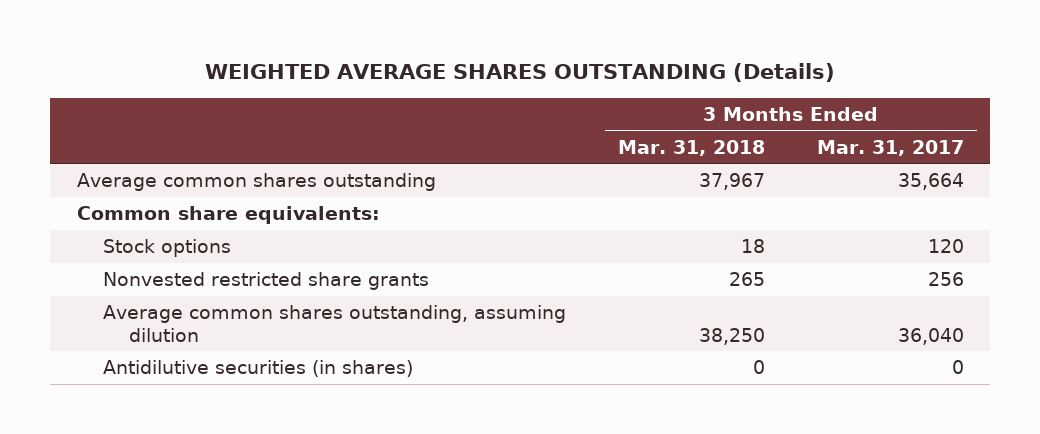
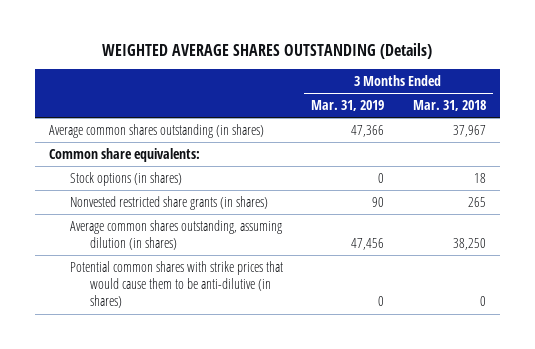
[816,139,964,156] Mar. 31, 2017 -> none
none -> [311,100,385,112] Mar. 31, 2019
[76,173,436,192] Average common shares outstanding -> [49,123,265,138] Average common shares outstanding (in shares)
[102,239,231,258] Stock options -> [69,171,182,186] Stock options (in shares)
[102,272,429,291] Nonvested restricted share grants -> [69,195,268,210] Nonvested restricted share grants (in shares)
[102,305,566,342] Average common shares outstanding, assuming dilution -> [69,219,282,251] Average common shares outstanding, assuming dilution (in shares)
[102,360,413,378] Antidilutive securities (in shares) -> [69,260,283,309] Potential common shares with strike prices that would cause them to be anti-dilutive (in shares)

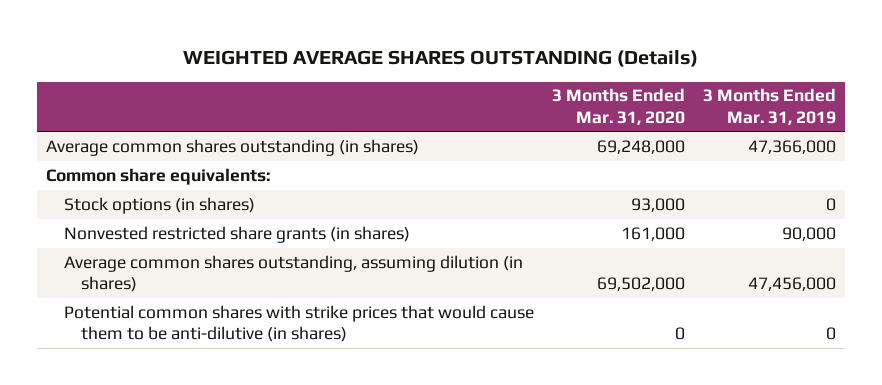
[412,100,486,112] Mar. 31, 2018 -> none
none -> [551,88,685,125] 3 Months Ended Mar. 31, 2020
[351,124,385,137] 47,366 -> [748,139,837,154] 47,366,000
[372,196,385,207] 90 -> [782,226,837,241] 90,000
[351,238,385,251] 47,456 -> [748,277,837,292] 47,456,000

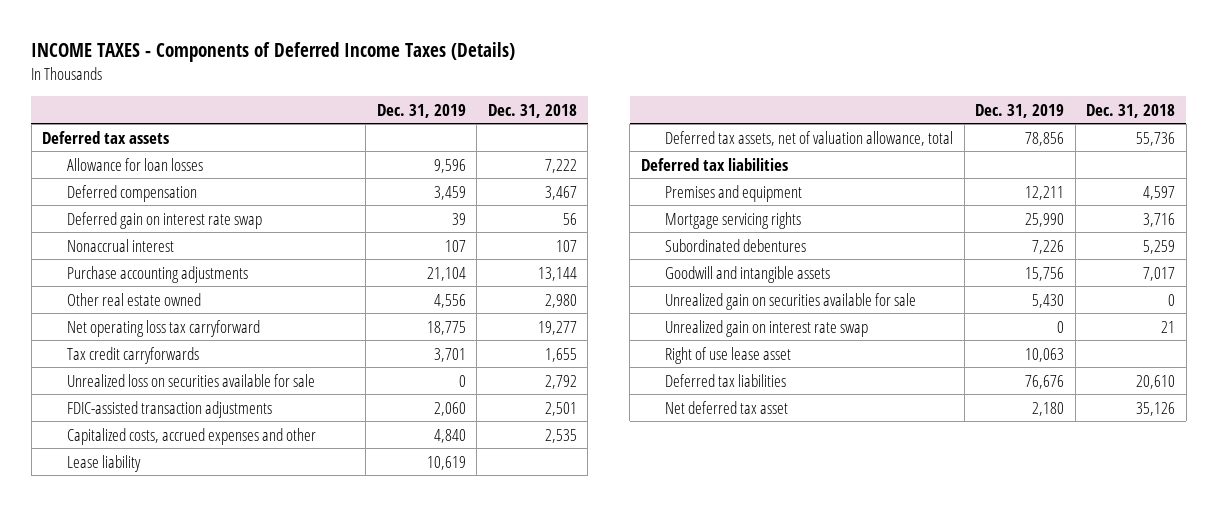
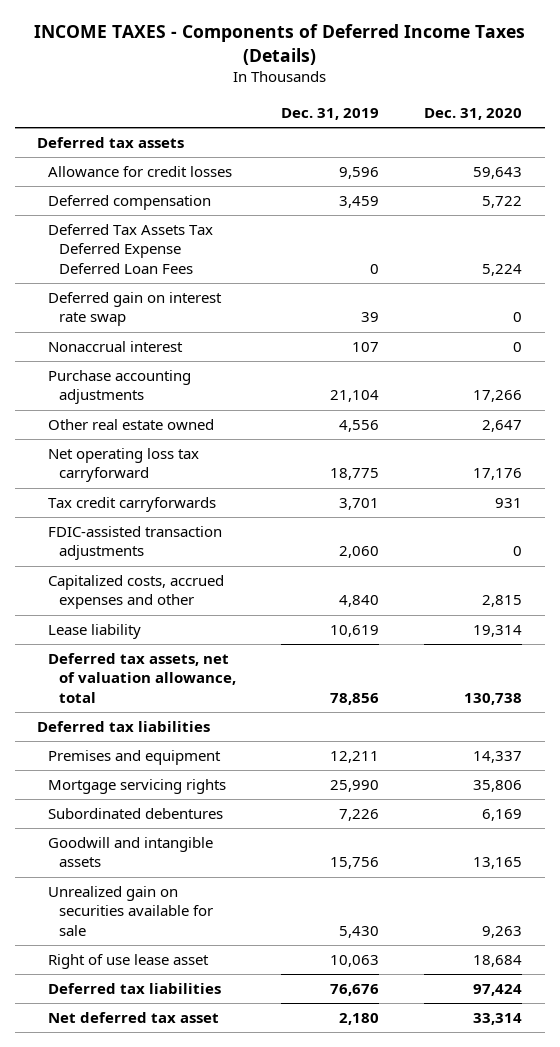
[487,103,577,118] Dec. 31, 2018 -> none
none -> [424,107,523,120] Dec. 31, 2020
[66,157,203,171] Allowance for loan losses -> [48,166,233,178] Allowance for credit losses
none -> [48,224,214,274] Deferred Tax Assets Tax Deferred Expense Deferred Loan Fees
[66,373,315,387] Unrealized loss on securities available for sale -> none
[665,319,869,337] Unrealized gain on interest rate swap -> none

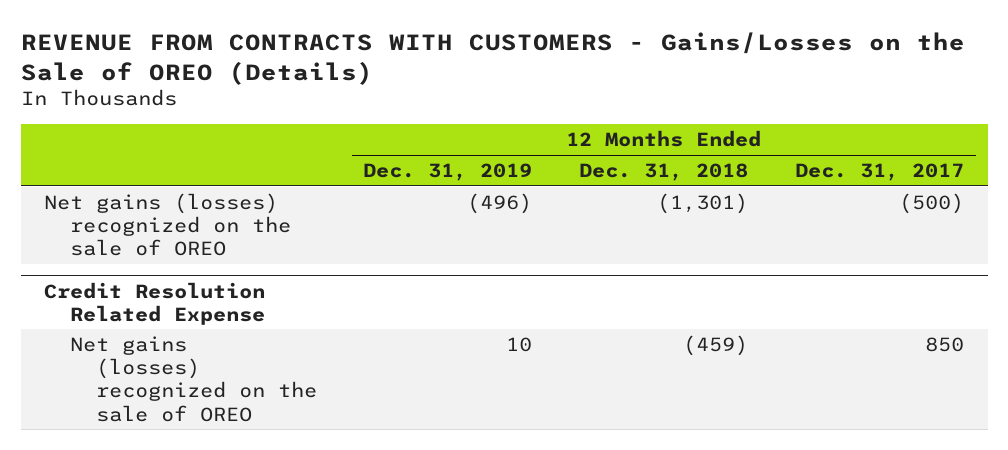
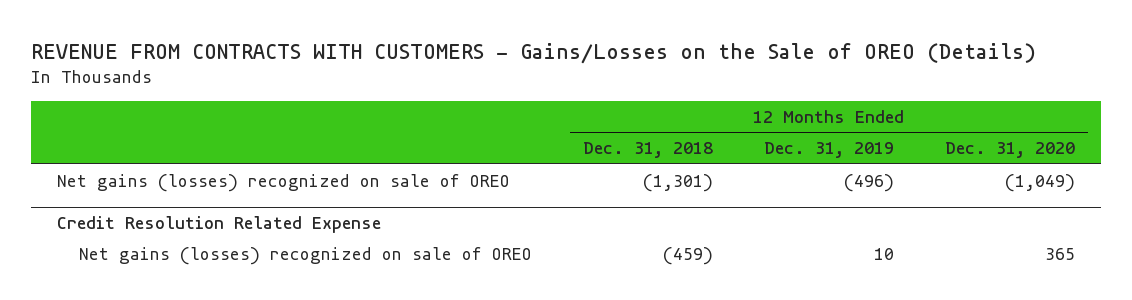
[795,162,965,181] Dec. 31, 2017 -> none
none -> [945,142,1076,159] Dec. 31, 2020
[44,192,291,257] Net gains (losses) recognized on the sale of OREO -> [56,173,510,192] Net gains (losses) recognized on sale of OREO
[69,335,317,422] Net gains (losses) recognized on the sale of OREO -> [78,246,532,265] Net gains (losses) recognized on sale of OREO

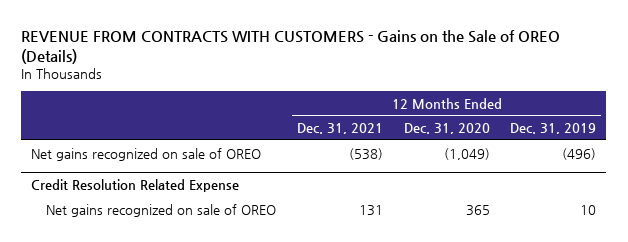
[30,42,1036,64] REVENUE FROM CONTRACTS WITH CUSTOMERS - Gains/Losses on the Sale of OREO (Details) -> [21,30,561,64] REVENUE FROM CONTRACTS WITH CUSTOMERS - Gains on the Sale of OREO (Details)
[582,142,713,159] Dec. 31, 2018 -> none
none -> [297,122,384,134] Dec. 31, 2021
[56,173,510,192] Net gains (losses) recognized on sale of OREO -> [31,147,262,161] Net gains recognized on sale of OREO
[78,246,532,265] Net gains (losses) recognized on sale of OREO -> [46,203,277,217] Net gains recognized on sale of OREO

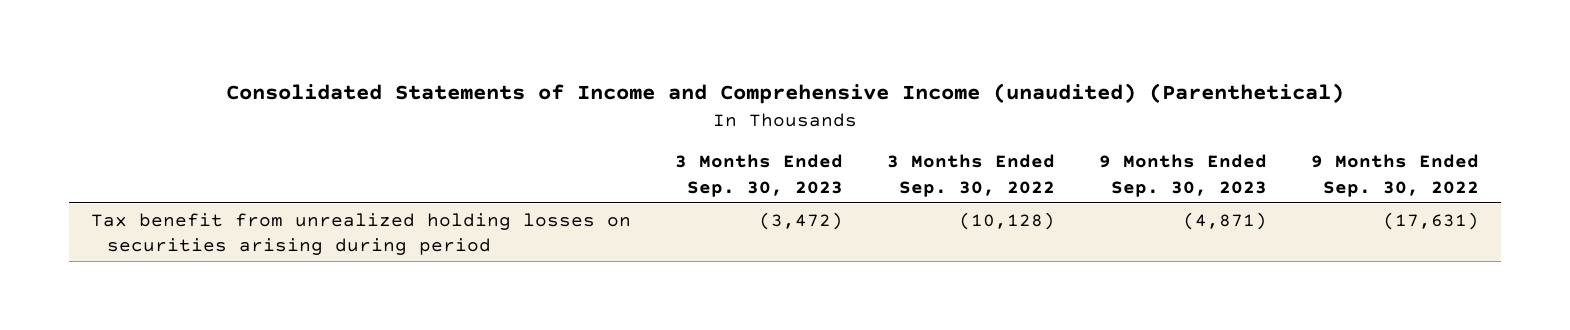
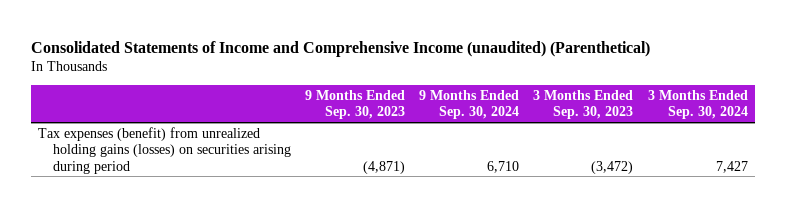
[887,154,1056,197] 3 Months Ended Sep. 30, 2022 -> none
[1311,154,1480,197] 9 Months Ended Sep. 30, 2022 -> none
none -> [419,89,520,120] 9 Months Ended Sep. 30, 2024
none -> [647,89,748,120] 3 Months Ended Sep. 30, 2024
[90,212,631,255] Tax benefit from unrealized holding losses on securities arising during period -> [38,126,291,174] Tax expenses (benefit) from unrealized holding gains (losses) on securities arising during period

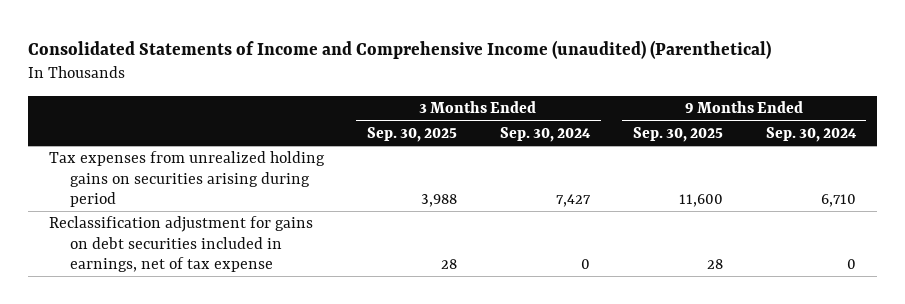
[305,89,406,120] 9 Months Ended Sep. 30, 2023 -> none
[533,89,634,120] 3 Months Ended Sep. 30, 2023 -> none
none -> [367,126,458,142] Sep. 30, 2025
none -> [632,126,723,142] Sep. 30, 2025
[38,126,291,174] Tax expenses (benefit) from unrealized holding gains (losses) on securities arising during period -> [49,151,326,207] Tax expenses from unrealized holding gains on securities arising during period
none -> [49,216,314,272] Reclassification adjustment for gains on debt securities included in earnings, net of tax expense

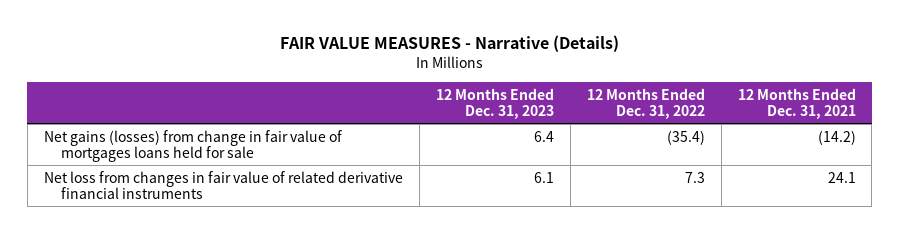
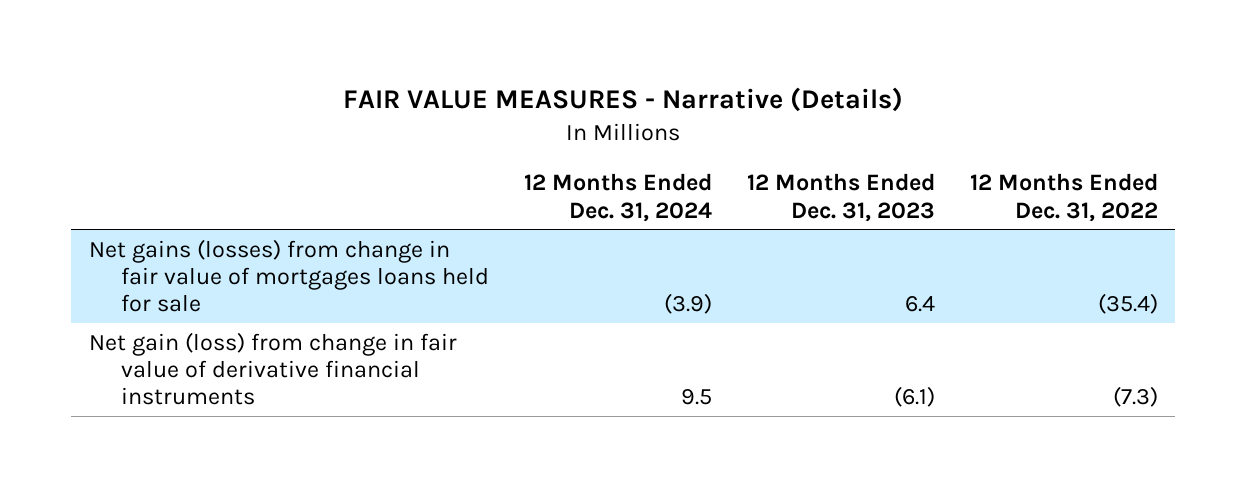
[737,87,856,120] 12 Months Ended Dec. 31, 2021 -> none
none -> [523,173,712,222] 12 Months Ended Dec. 31, 2024
[43,170,403,199] Net loss from changes in fair value of related derivative financial instruments -> [88,331,457,406] Net gain (loss) from change in fair value of derivative financial instruments
[533,171,554,183] 6.1 -> [893,386,935,408] (6.1)
[684,171,705,183] 7.3 -> [1112,386,1158,408] (7.3)

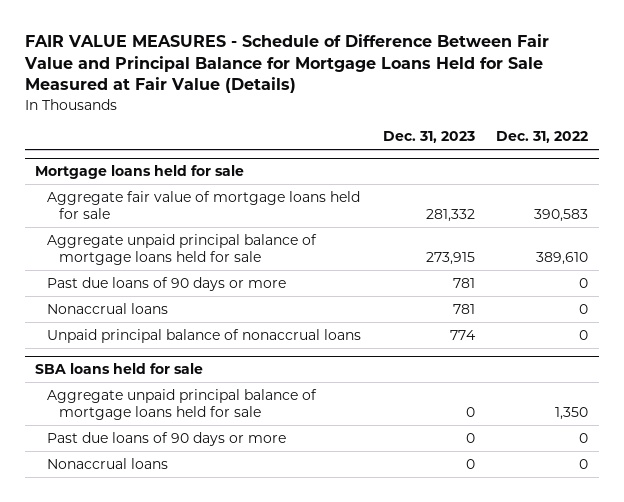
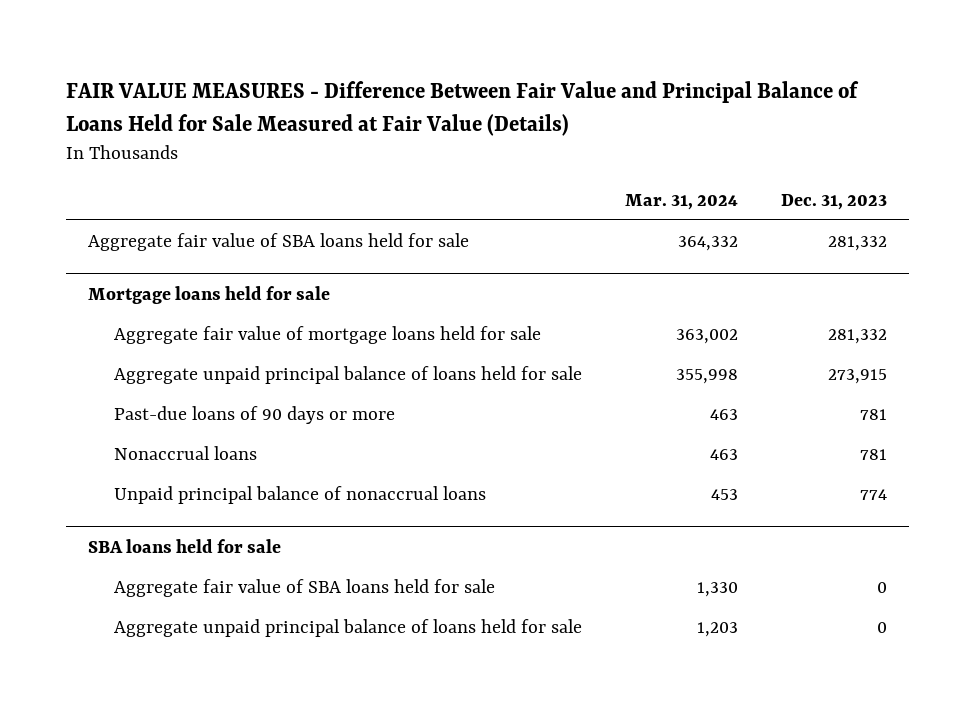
[23,33,549,94] FAIR VALUE MEASURES - Schedule of Difference Between Fair Value and Principal Balance for Mortgage Loans Held for Sale Measured at Fair Value (Details) -> [66,81,860,136] FAIR VALUE MEASURES - Difference Between Fair Value and Principal Balance of Loans Held for Sale Measured at Fair Value (Details)
[496,131,589,144] Dec. 31, 2022 -> none
none -> [624,193,738,210] Mar. 31, 2024
none -> [87,232,469,251] Aggregate fair value of SBA loans held for sale
[47,233,318,266] Aggregate unpaid principal balance of mortgage loans held for sale -> [113,365,582,384] Aggregate unpaid principal balance of loans held for sale
[47,276,287,291] Past due loans of 90 days or more -> [113,405,395,424] Past-due loans of 90 days or more
[47,431,287,446] Past due loans of 90 days or more -> none
[47,457,169,469] Nonaccrual loans -> none
none -> [113,578,495,597] Aggregate fair value of SBA loans held for sale
[47,388,318,421] Aggregate unpaid principal balance of mortgage loans held for sale -> [113,618,582,637] Aggregate unpaid principal balance of loans held for sale

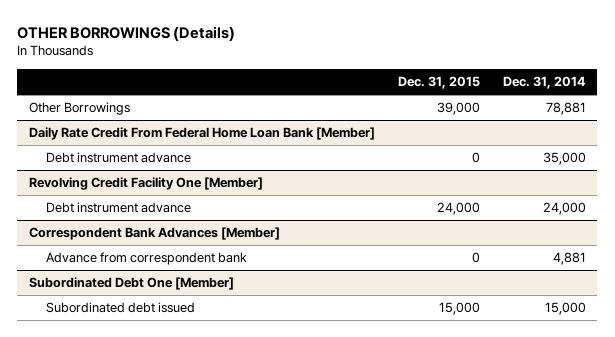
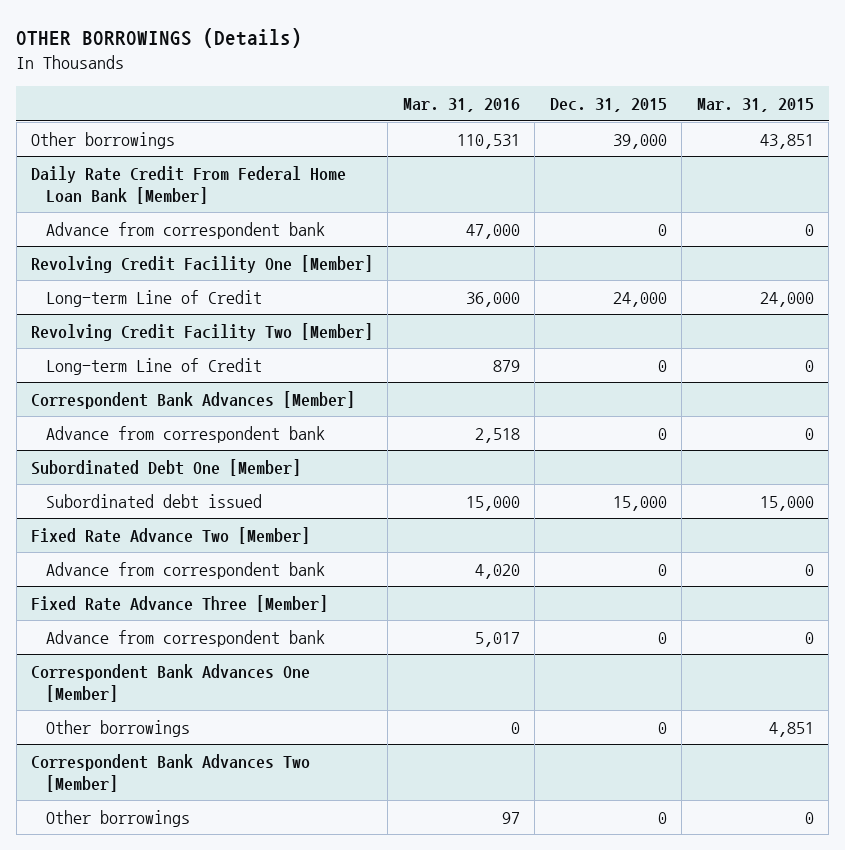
[502,76,586,90] Dec. 31, 2014 -> none
none -> [402,98,520,113] Mar. 31, 2016
none -> [696,98,814,113] Mar. 31, 2015
[28,102,130,116] Other Borrowings -> [30,131,175,149] Other borrowings
[45,152,191,164] Debt instrument advance -> none
none -> [46,221,326,239] Advance from correspondent bank
[45,202,191,214] Debt instrument advance -> none
none -> [46,289,263,307] Long-term Line of Credit
none -> [30,322,373,341] Revolving Credit Facility Two [Member]
none -> [46,357,263,375] Long-term Line of Credit
none -> [30,526,310,544] Fixed Rate Advance Two [Member]
none -> [46,561,326,579] Advance from correspondent bank
none -> [30,594,328,612] Fixed Rate Advance Three [Member]
none -> [46,629,326,647] Advance from correspondent bank
none -> [30,663,310,702] Correspondent Bank Advances One [Member]
none -> [46,719,191,737] Other borrowings
none -> [30,753,310,792] Correspondent Bank Advances Two [Member]
none -> [46,809,191,827] Other borrowings

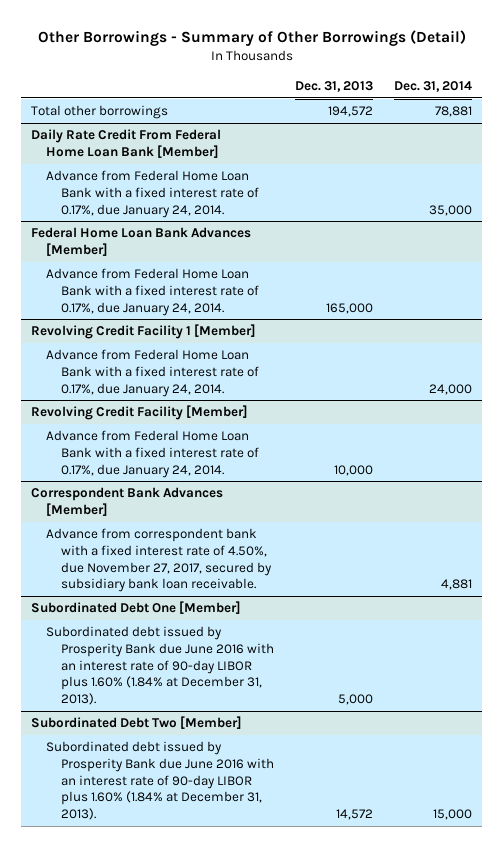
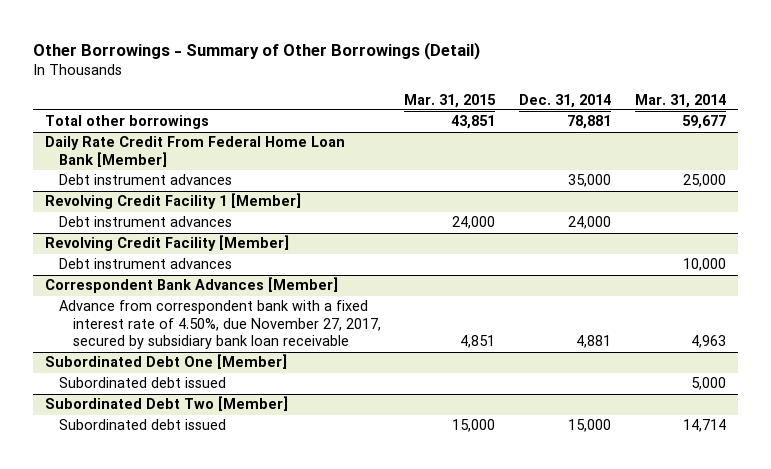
[295,80,374,92] Dec. 31, 2013 -> none
none -> [404,93,497,108] Mar. 31, 2015
none -> [634,93,726,108] Mar. 31, 2014
[31,227,252,256] Federal Home Loan Bank Advances [Member] -> none
[46,268,260,316] Advance from Federal Home Loan Bank with a fixed interest rate of 0.17%, due January 24, 2014. -> none
[46,170,260,218] Advance from Federal Home Loan Bank with a fixed interest rate of 0.17%, due January 24, 2014. -> [59,174,233,186] Debt instrument advances
[46,349,260,397] Advance from Federal Home Loan Bank with a fixed interest rate of 0.17%, due January 24, 2014. -> [59,216,233,228] Debt instrument advances
[46,430,260,478] Advance from Federal Home Loan Bank with a fixed interest rate of 0.17%, due January 24, 2014. -> [59,258,233,270] Debt instrument advances
[46,528,273,593] Advance from correspondent bank with a fixed interest rate of 4.50%, due November 27, 2017, secured by subsidiary bank loan receivable. -> [59,300,381,350] Advance from correspondent bank with a fixed interest rate of 4.50%, due November 27, 2017, secured by subsidiary bank loan receivable
[46,626,275,705] Subordinated debt issued by Prosperity Bank due June 2016 with an interest rate of 90-day LIBOR plus 1.60% (1.84% at December 31, 2013). -> [59,377,227,389] Subordinated debt issued
[46,741,275,820] Subordinated debt issued by Prosperity Bank due June 2016 with an interest rate of 90-day LIBOR plus 1.60% (1.84% at December 31, 2013). -> [59,419,227,431] Subordinated debt issued

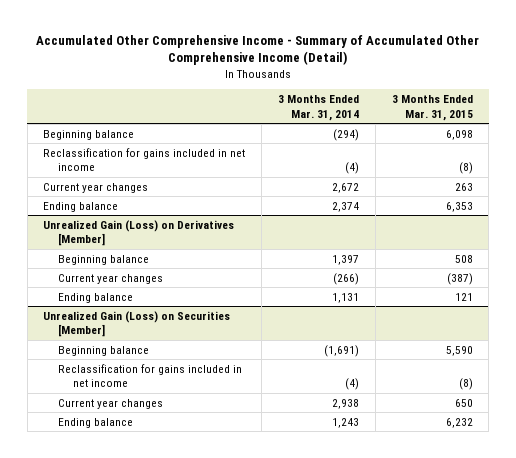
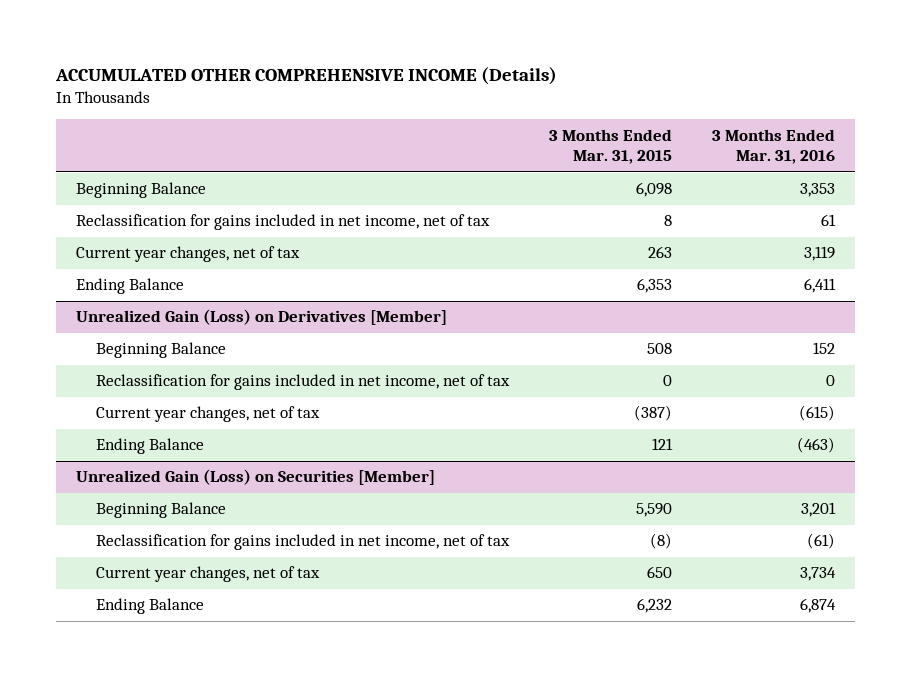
[35,34,479,66] Accumulated Other Comprehensive Income - Summary of Accumulated Other Comprehensive Income (Detail) -> [54,67,557,86] ACCUMULATED OTHER COMPREHENSIVE INCOME (Details)
[277,94,359,121] 3 Months Ended Mar. 31, 2014 -> none
none -> [711,128,835,165] 3 Months Ended Mar. 31, 2016
[43,129,135,140] Beginning balance -> [75,182,206,199] Beginning Balance
[43,147,246,172] Reclassification for gains included in net income -> [75,214,490,231] Reclassification for gains included in net income, net of tax
[458,162,473,175] (8) -> [663,215,672,227] 8
[43,182,149,193] Current year changes -> [75,246,300,263] Current year changes, net of tax
[43,201,119,212] Ending balance -> [75,278,184,295] Ending Balance
[58,254,150,265] Beginning balance -> [95,342,226,359] Beginning Balance
none -> [95,374,510,391] Reclassification for gains included in net income, net of tax
[58,273,164,284] Current year changes -> [95,406,320,423] Current year changes, net of tax
[58,292,134,303] Ending balance -> [95,438,204,455] Ending Balance
[58,345,150,356] Beginning balance -> [95,502,226,519] Beginning Balance
[58,363,243,388] Reclassification for gains included in net income -> [95,534,510,551] Reclassification for gains included in net income, net of tax
[58,398,164,409] Current year changes -> [95,566,320,583] Current year changes, net of tax
[58,417,134,428] Ending balance -> [95,598,204,615] Ending Balance

